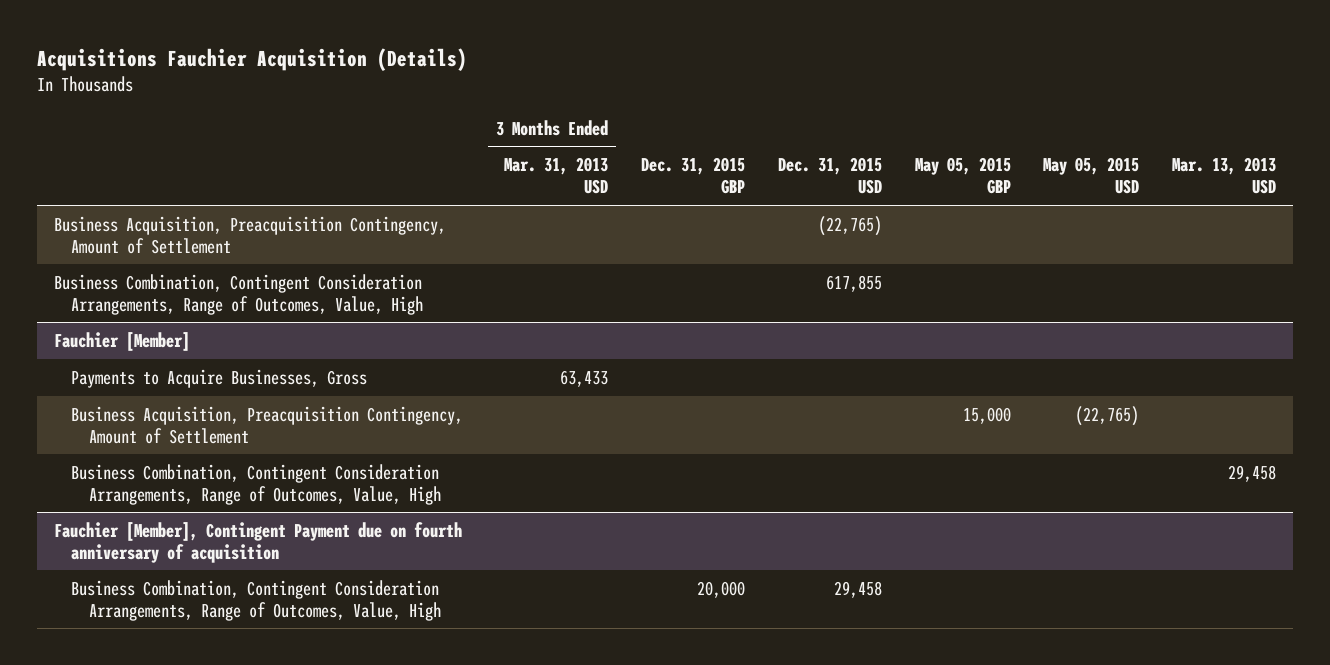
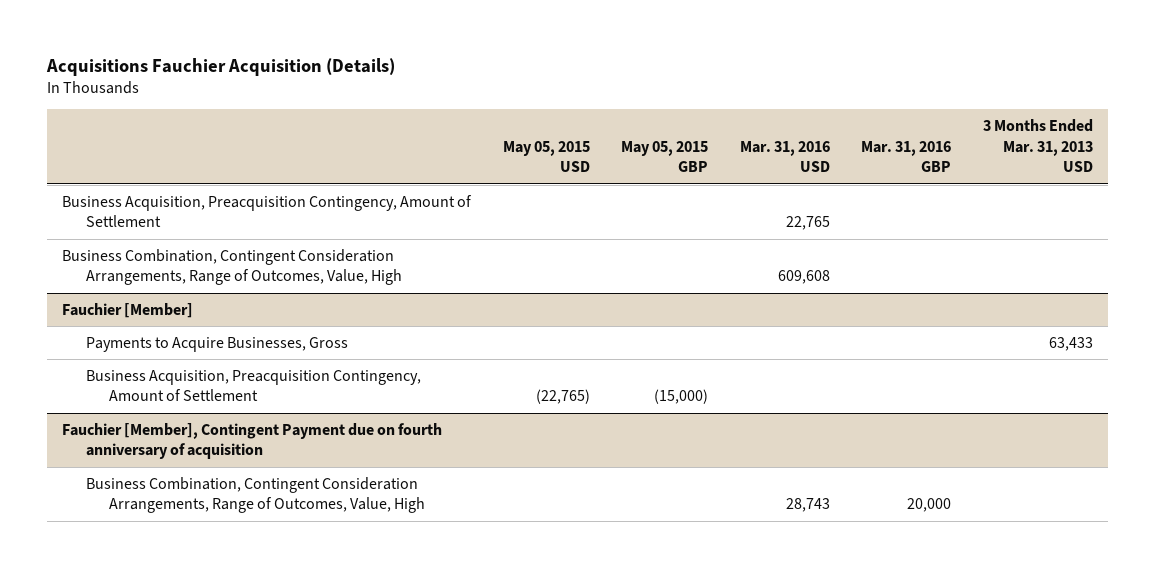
[640,157,745,195] Dec. 31, 2015 GBP -> none
[777,157,882,195] Dec. 31, 2015 USD -> none
[1172,157,1277,195] Mar. 13, 2013 USD -> none
none -> [739,140,830,173] Mar. 31, 2016 USD
none -> [861,140,952,173] Mar. 31, 2016 GBP
[71,463,441,505] Business Combination, Contingent Consideration Arrangements, Range of Outcomes, Value, High -> none
[962,406,1011,424] 15,000 -> [654,389,709,405] (15,000)

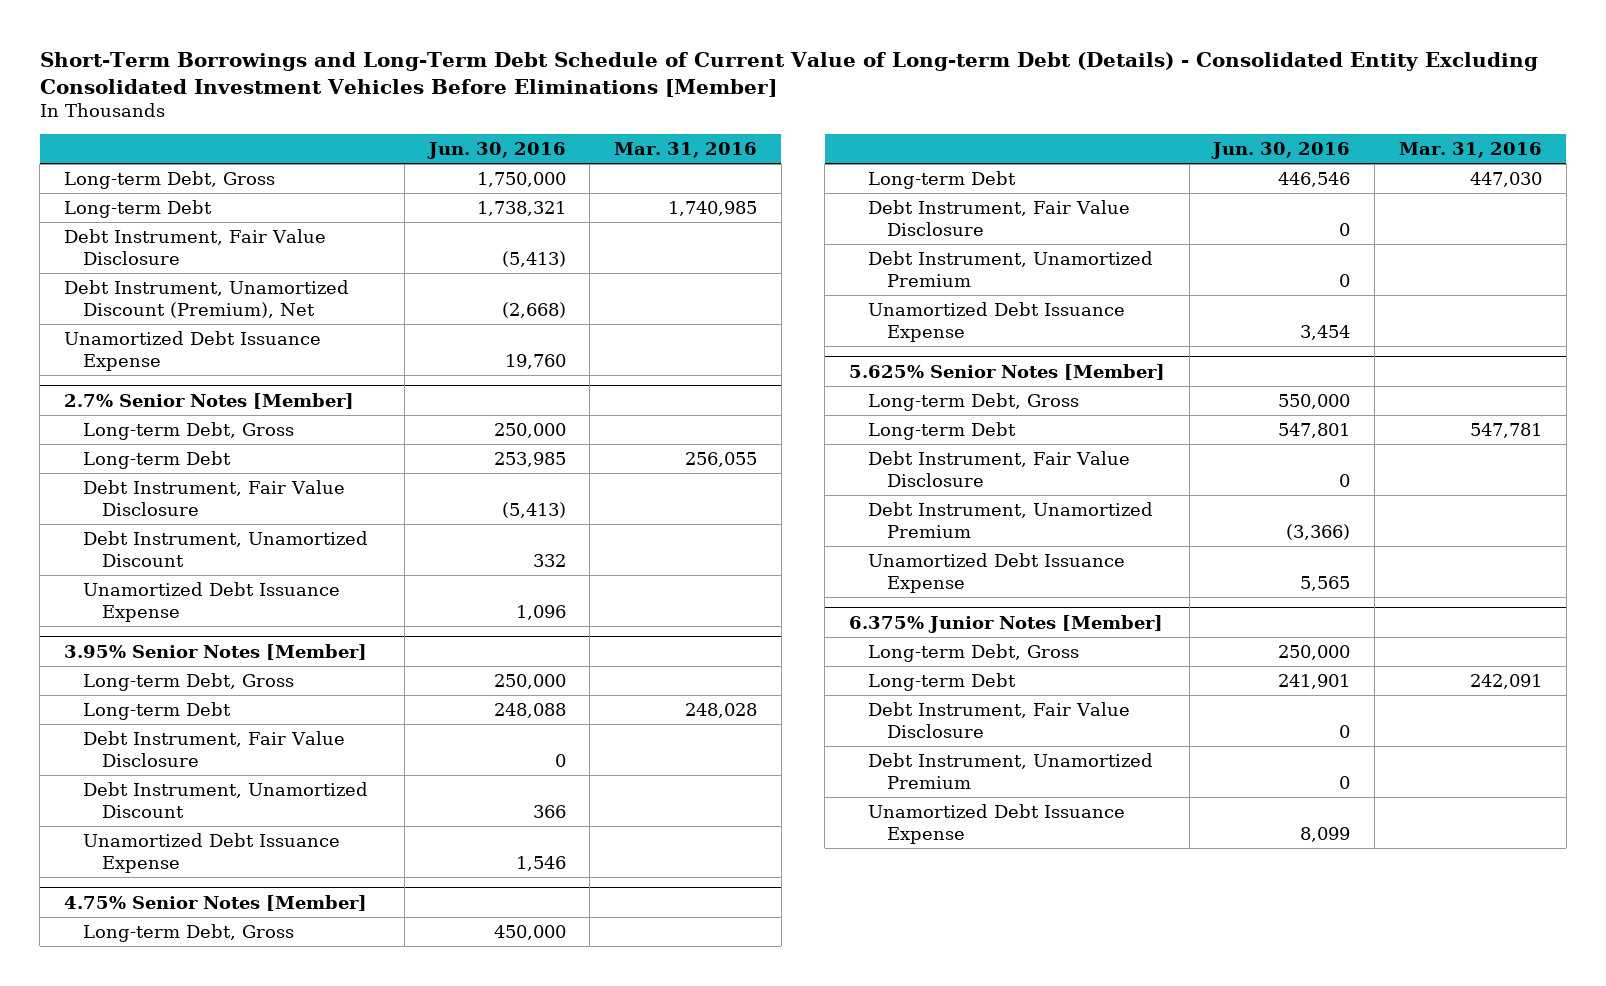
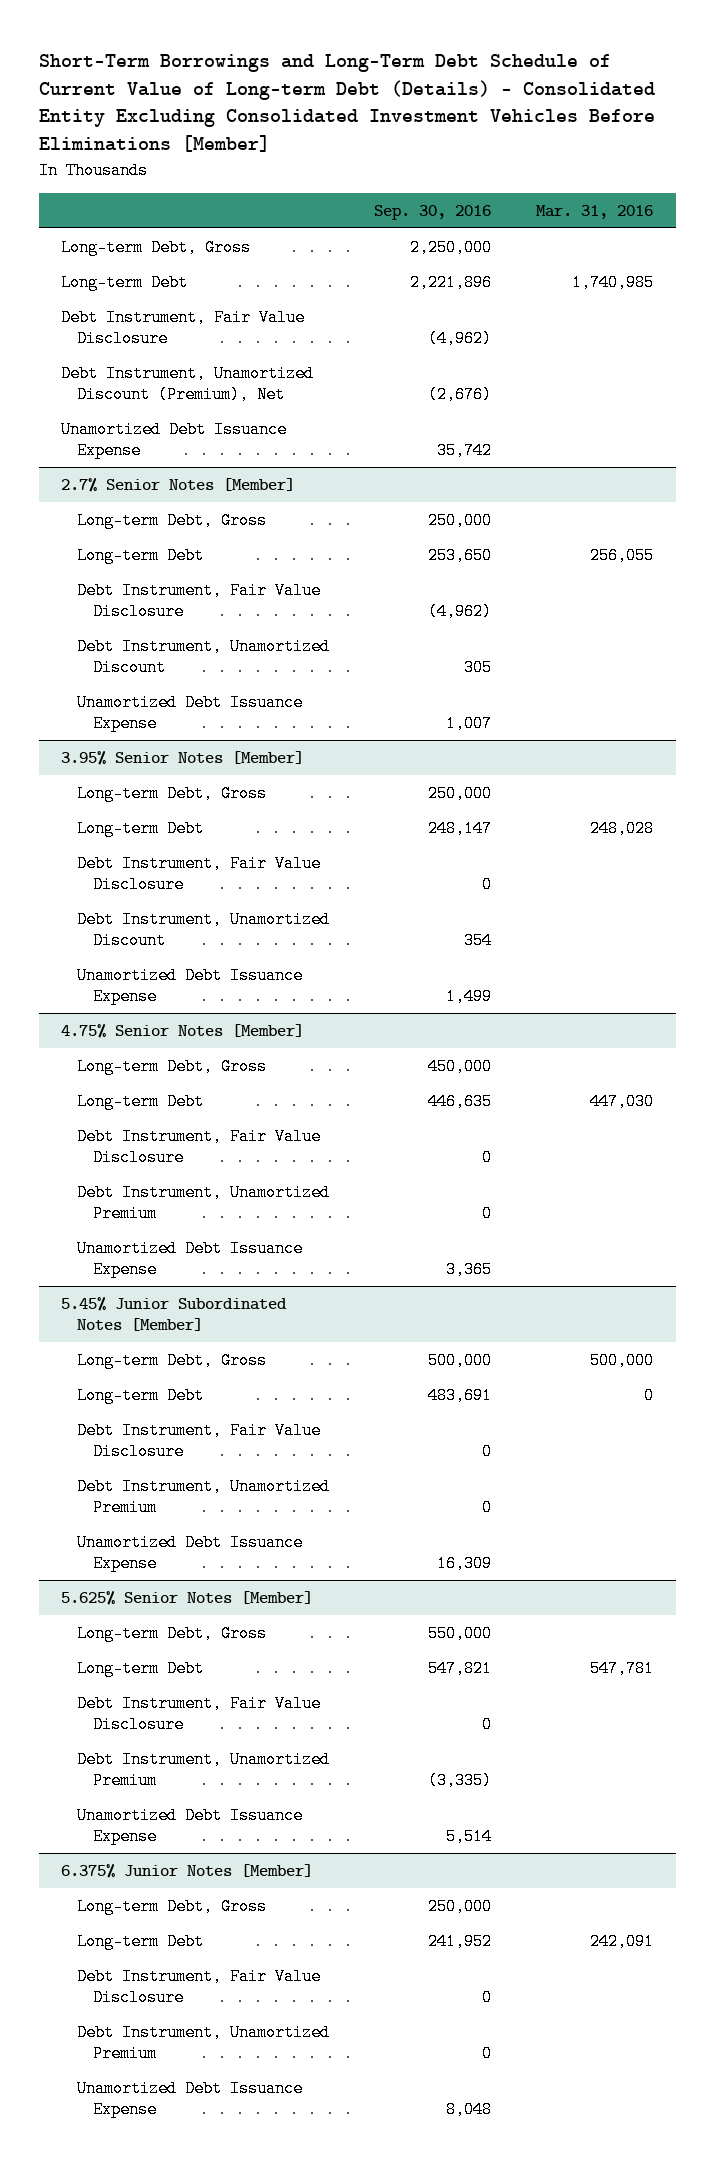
[426,142,566,160] Jun. 30, 2016 -> none
none -> [374,204,492,220] Sep. 30, 2016
none -> [61,1296,288,1331] 5.45% Junior Subordinated Notes [Member]
none -> [77,1351,268,1369] Long-term Debt, Gross
none -> [77,1386,205,1404] Long-term Debt
none -> [77,1421,322,1460] Debt Instrument, Fair Value Disclosure
none -> [77,1477,331,1516] Debt Instrument, Unamortized Premium
none -> [77,1533,304,1572] Unamortized Debt Issuance Expense

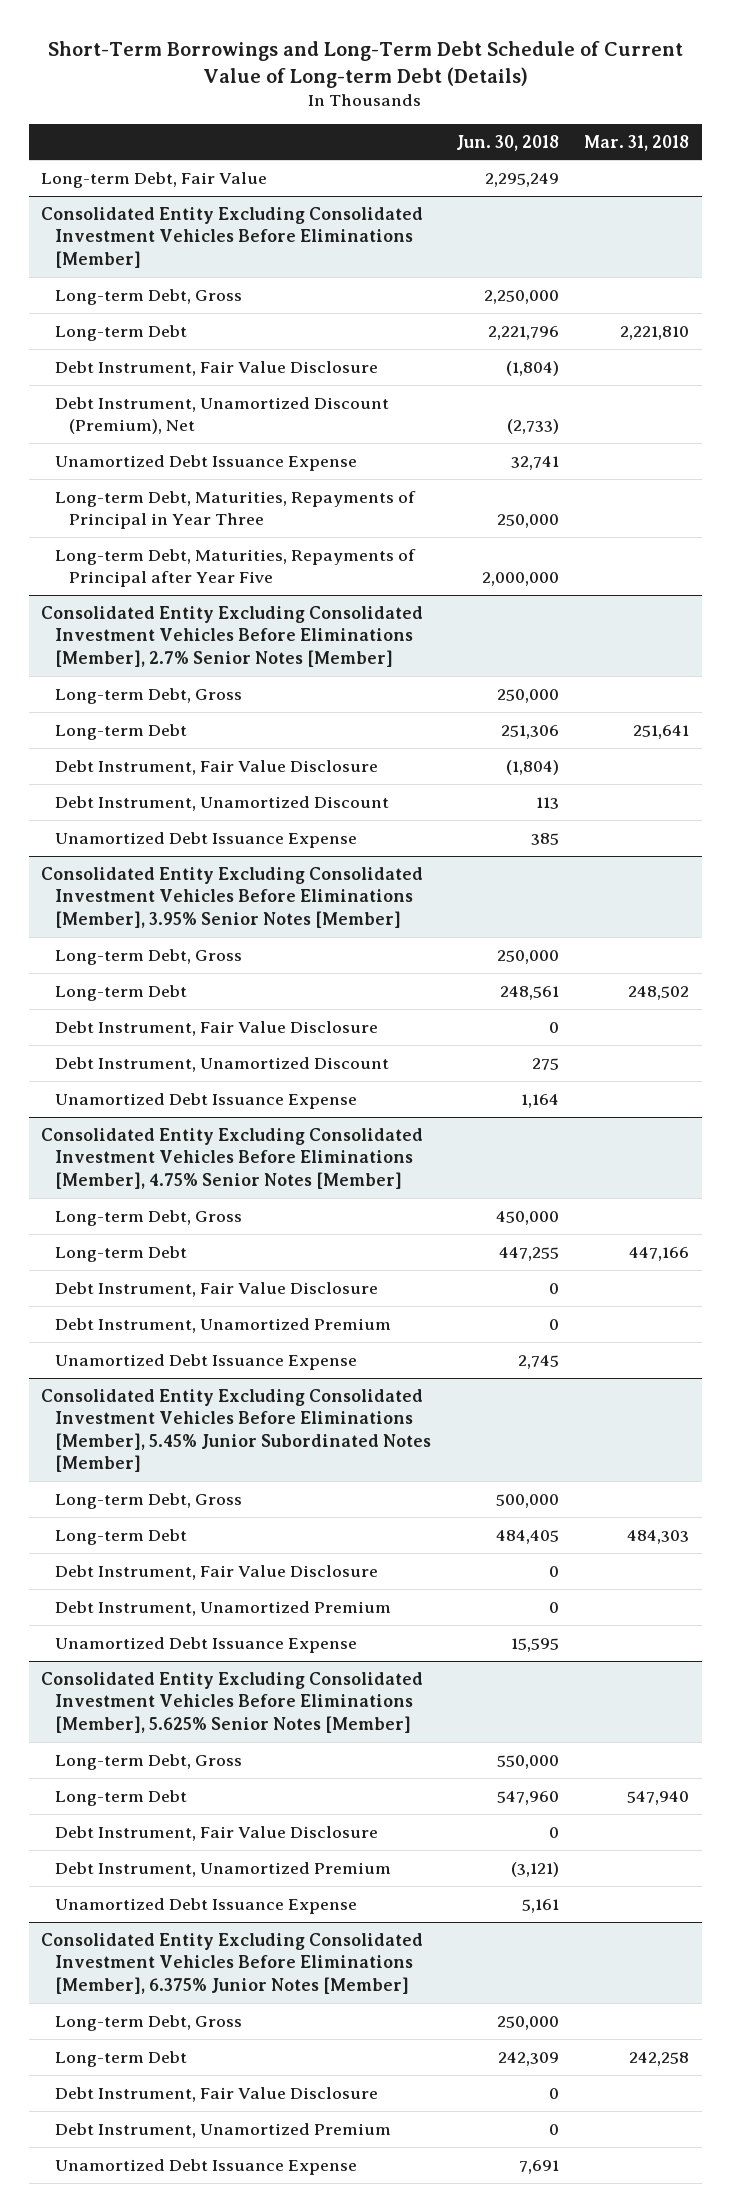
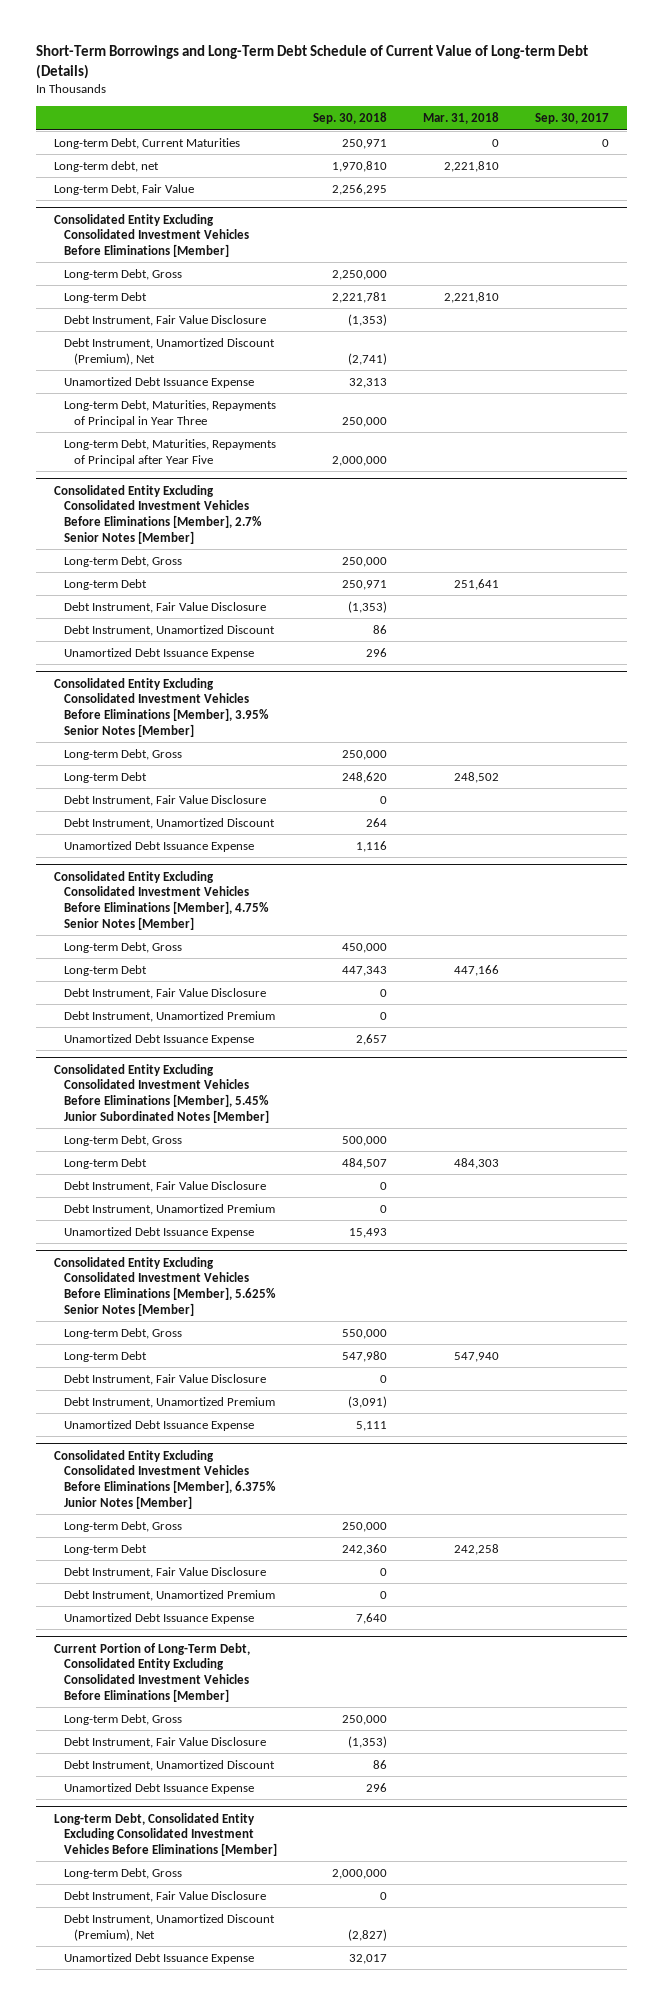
[456,134,560,151] Jun. 30, 2018 -> none
none -> [312,112,387,125] Sep. 30, 2018
none -> [534,113,609,125] Sep. 30, 2017
none -> [53,137,240,149] Long-term Debt, Current Maturities
none -> [53,160,159,172] Long-term debt, net
none -> [53,1642,250,1702] Current Portion of Long-Term Debt, Consolidated Entity Excluding Consolidated Investment Vehicles Before Eliminations [Member]
none -> [63,1713,182,1725] Long-term Debt, Gross
none -> [63,1736,266,1748] Debt Instrument, Fair Value Disclosure
none -> [63,1759,275,1771] Debt Instrument, Unamortized Discount
none -> [63,1782,254,1794] Unamortized Debt Issuance Expense
none -> [53,1812,277,1856] Long-term Debt, Consolidated Entity Excluding Consolidated Investment Vehicles Before Eliminations [Member]
none -> [63,1867,182,1879] Long-term Debt, Gross
none -> [63,1890,266,1902] Debt Instrument, Fair Value Disclosure
none -> [63,1913,275,1941] Debt Instrument, Unamortized Discount (Premium), Net
none -> [63,1952,254,1964] Unamortized Debt Issuance Expense

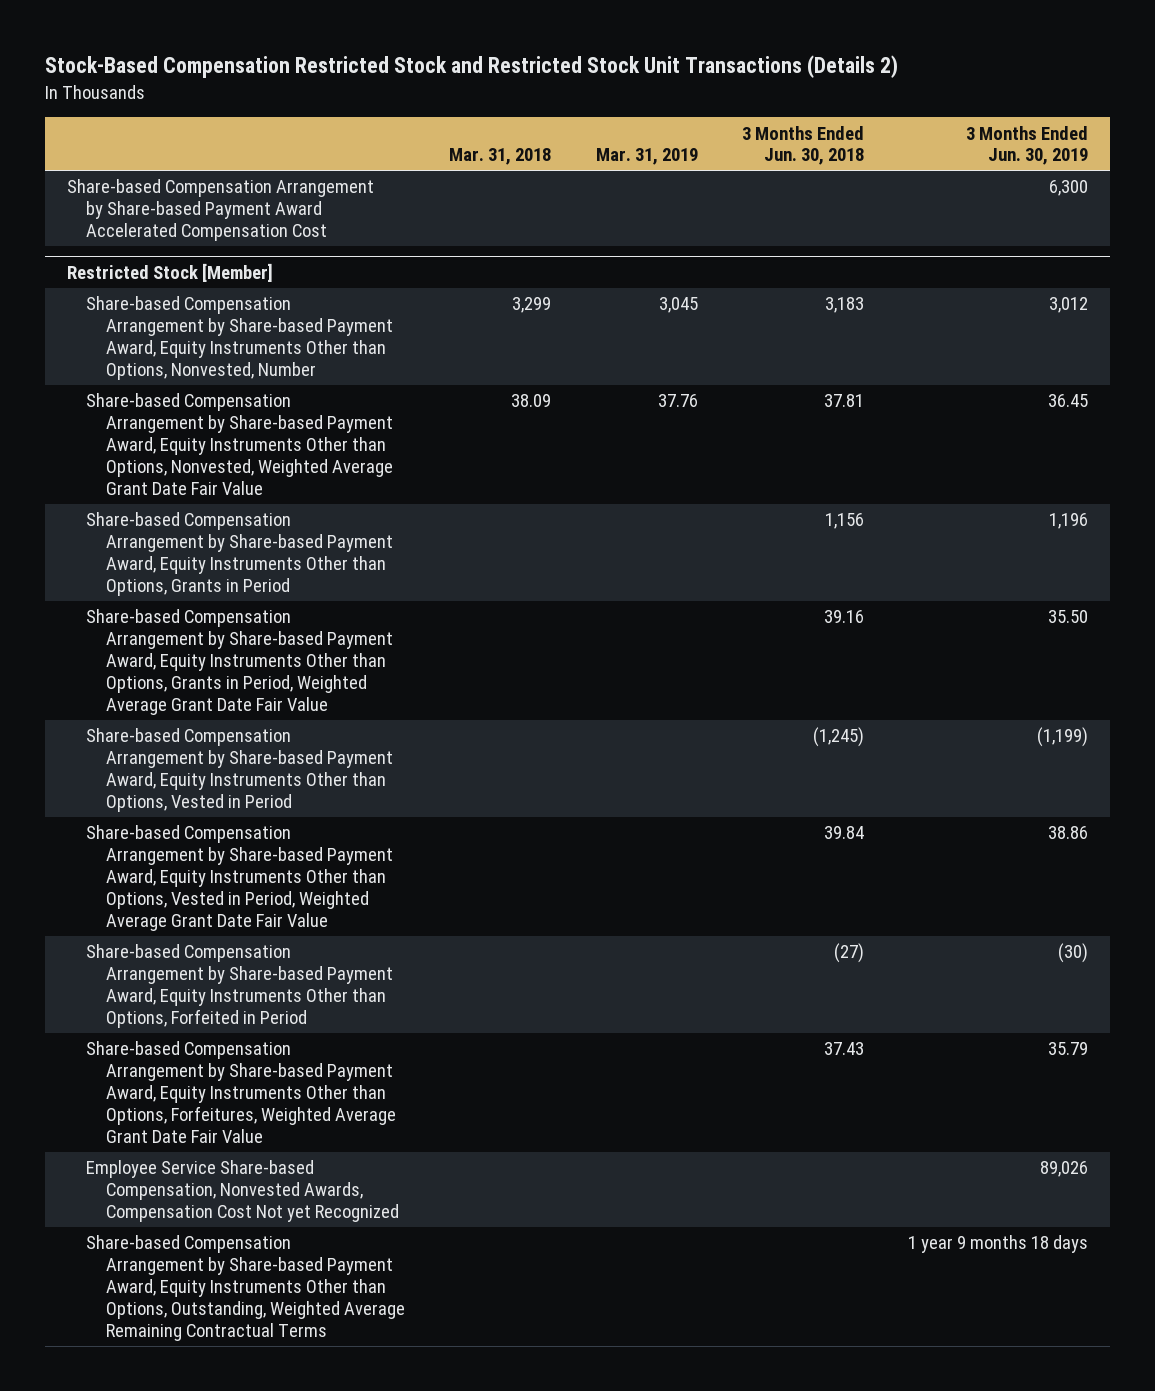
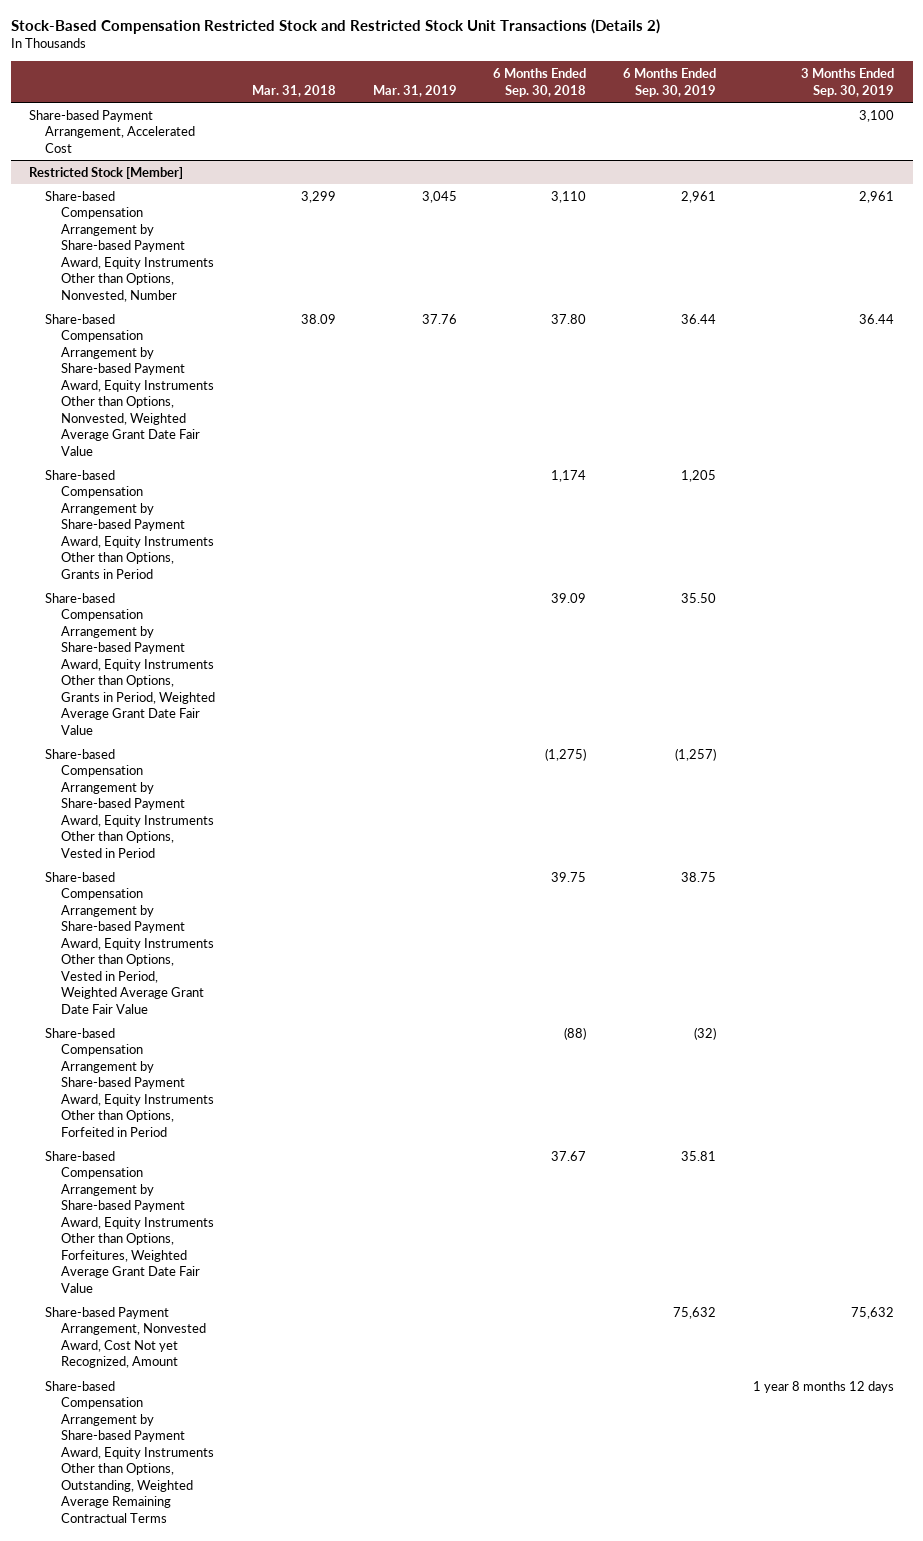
[741,125,864,166] 3 Months Ended Jun. 30, 2018 -> none
[966,125,1089,166] 3 Months Ended Jun. 30, 2019 -> none
none -> [493,68,587,97] 6 Months Ended Sep. 30, 2018
none -> [623,68,717,97] 6 Months Ended Sep. 30, 2019
none -> [801,68,895,97] 3 Months Ended Sep. 30, 2019
[66,179,374,242] Share-based Compensation Arrangement by Share-based Payment Award Accelerated Compensation Cost -> [29,109,195,153] Share-based Payment Arrangement, Accelerated Cost
[86,1160,399,1223] Employee Service Share-based Compensation, Nonvested Awards, Compensation Cost Not yet Recognized -> [44,1306,206,1369] Share-based Payment Arrangement, Nonvested Award, Cost Not yet Recognized, Amount

